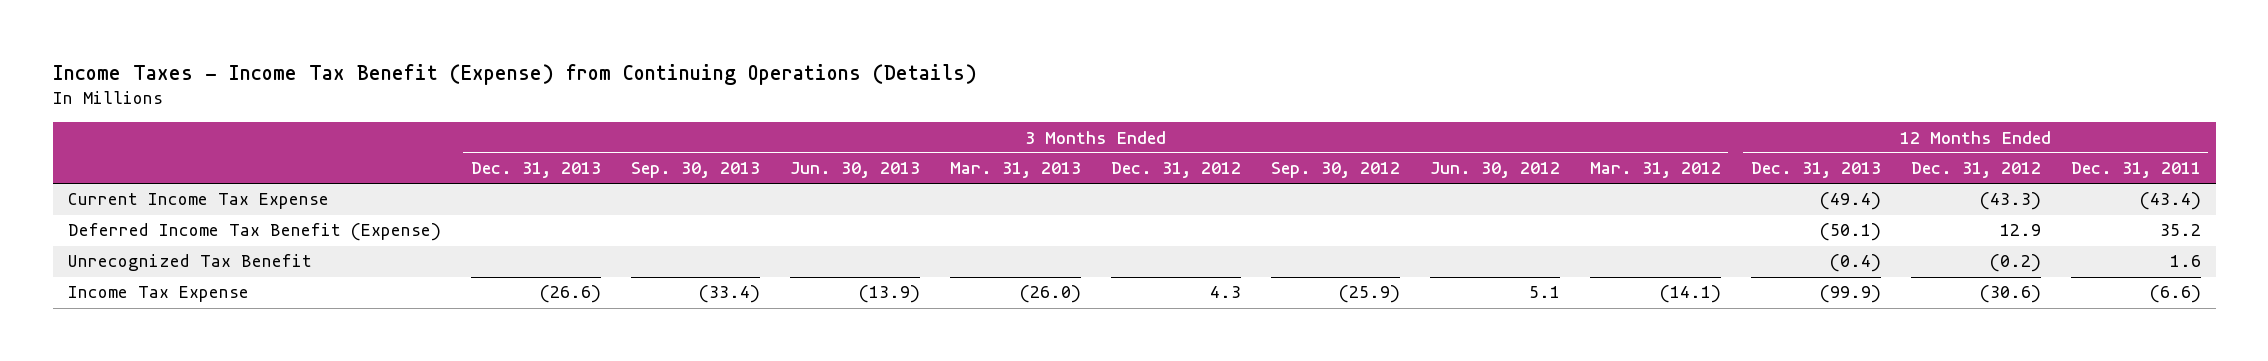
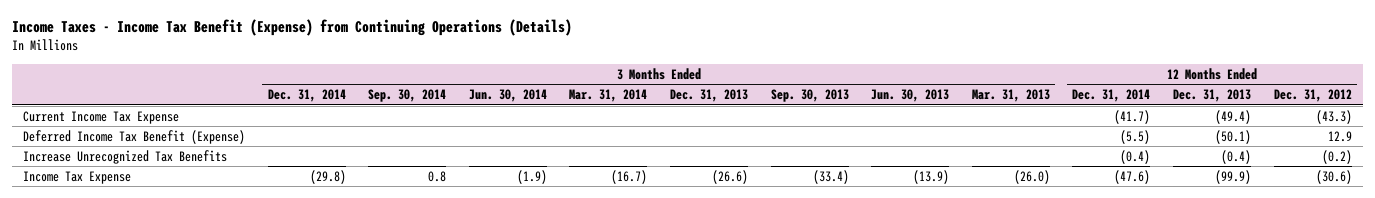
[1110,162,1241,179] Dec. 31, 2012 -> none
[1270,162,1400,179] Sep. 30, 2012 -> none
[1429,162,1560,179] Jun. 30, 2012 -> none
[1589,162,1721,179] Mar. 31, 2012 -> none
[2070,162,2201,179] Dec. 31, 2011 -> none
none -> [267,89,346,103] Dec. 31, 2014
none -> [368,89,447,103] Sep. 30, 2014
none -> [468,89,547,103] Jun. 30, 2014
none -> [569,89,648,103] Mar. 31, 2014
none -> [1072,89,1151,103] Dec. 31, 2014
[67,254,312,272] Unrecognized Tax Benefit -> [22,149,227,164] Increase Unrecognized Tax Benefits

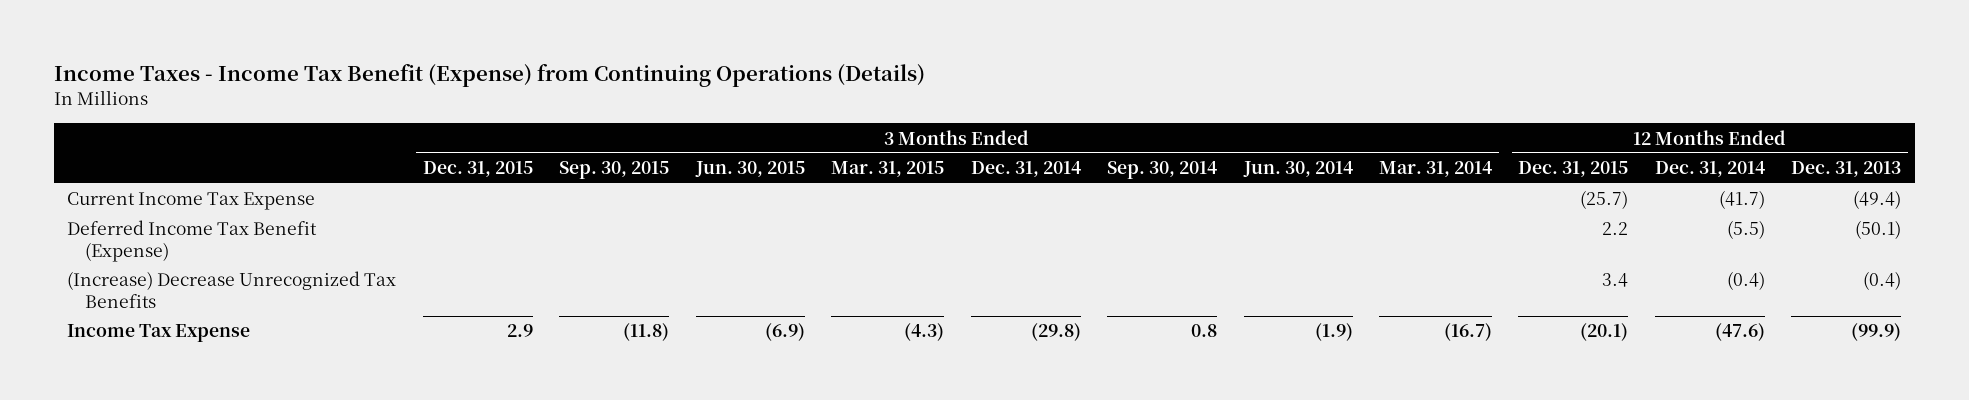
[669,89,748,103] Dec. 31, 2013 -> none
[770,89,849,103] Sep. 30, 2013 -> none
[871,89,950,103] Jun. 30, 2013 -> none
[971,89,1050,103] Mar. 31, 2013 -> none
[1273,89,1352,103] Dec. 31, 2012 -> none
none -> [422,161,533,178] Dec. 31, 2015
none -> [559,161,670,180] Sep. 30, 2015
none -> [694,161,805,178] Jun. 30, 2015
none -> [831,161,945,178] Mar. 31, 2015
none -> [1518,161,1629,178] Dec. 31, 2015
[22,149,227,164] Increase Unrecognized Tax Benefits -> [67,271,397,308] (Increase) Decrease Unrecognized Tax Benefits

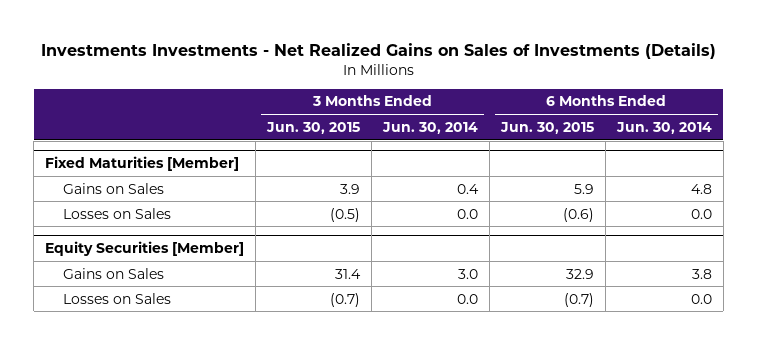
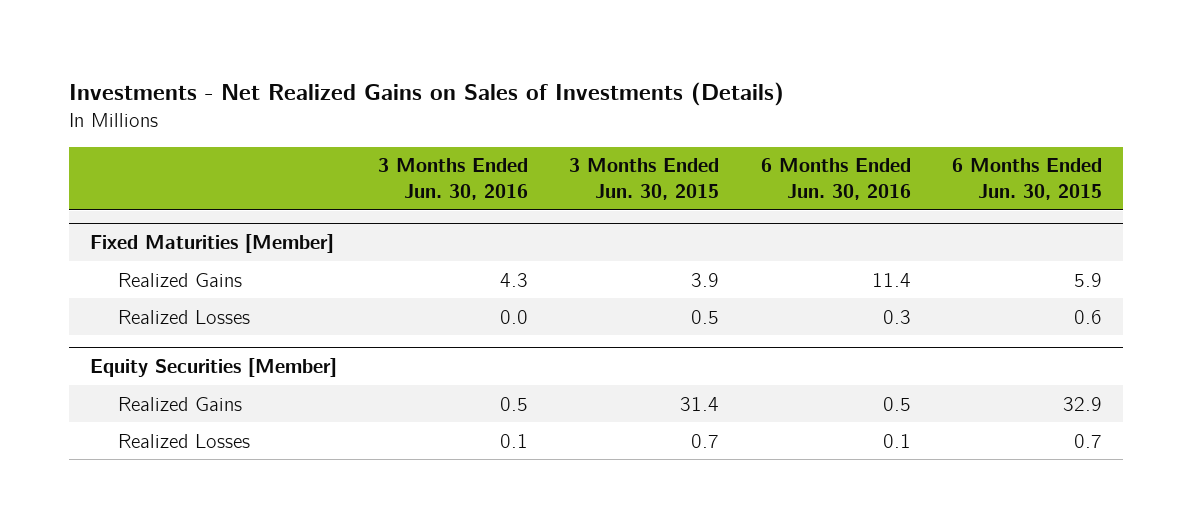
[40,42,716,59] Investments Investments - Net Realized Gains on Sales of Investments (Details) -> [69,82,785,107] Investments - Net Realized Gains on Sales of Investments (Details)
[382,121,479,134] Jun. 30, 2014 -> none
[615,121,712,134] Jun. 30, 2014 -> none
none -> [378,158,529,200] 3 Months Ended Jun. 30, 2016
none -> [760,158,911,200] 6 Months Ended Jun. 30, 2016
[62,182,164,194] Gains on Sales -> [117,272,242,287] Realized Gains
[62,207,171,219] Losses on Sales -> [117,309,250,324] Realized Losses
[330,207,361,222] (0.5) -> [691,309,720,324] 0.5
[562,207,594,222] (0.6) -> [1074,309,1103,324] 0.6
[62,267,164,279] Gains on Sales -> [117,396,242,411] Realized Gains
[62,292,171,304] Losses on Sales -> [117,433,250,448] Realized Losses
[330,292,361,307] (0.7) -> [691,433,720,448] 0.7
[563,292,594,307] (0.7) -> [1074,433,1103,448] 0.7

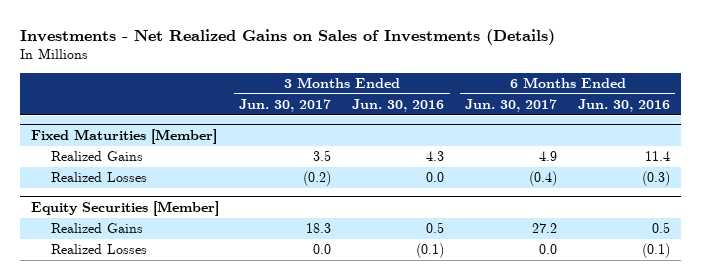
[569,158,720,200] 3 Months Ended Jun. 30, 2015 -> none
[952,158,1103,200] 6 Months Ended Jun. 30, 2015 -> none
none -> [239,98,332,112] Jun. 30, 2017
none -> [465,98,558,112] Jun. 30, 2017
[882,309,911,324] 0.3 -> [642,171,671,187] (0.3)
[500,433,529,448] 0.1 -> [416,243,445,259] (0.1)
[882,433,911,448] 0.1 -> [642,243,671,259] (0.1)

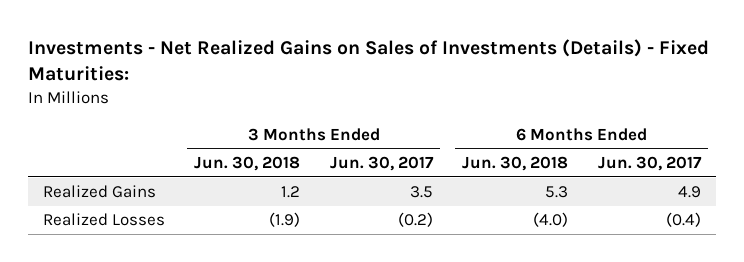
[20,29,556,46] Investments - Net Realized Gains on Sales of Investments (Details) -> [27,39,709,82] Investments - Net Realized Gains on Sales of Investments (Details) - Fixed Maturities:
[352,98,445,112] Jun. 30, 2016 -> none
[578,98,671,112] Jun. 30, 2016 -> none
none -> [194,155,301,171] Jun. 30, 2018
none -> [462,155,569,171] Jun. 30, 2018
[30,128,217,144] Fixed Maturities [Member] -> none
[30,200,219,216] Equity Securities [Member] -> none
[50,223,143,234] Realized Gains -> none
[50,244,147,255] Realized Losses -> none

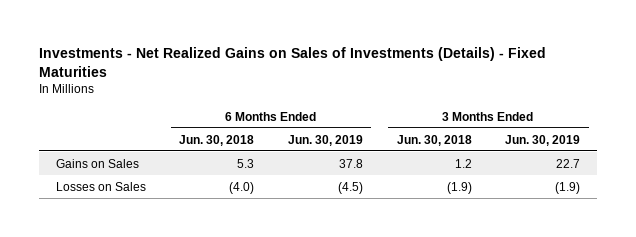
[27,39,709,82] Investments - Net Realized Gains on Sales of Investments (Details) - Fixed Maturities: -> [38,46,546,77] Investments - Net Realized Gains on Sales of Investments (Details) - Fixed Maturities
[329,155,434,171] Jun. 30, 2017 -> none
[598,155,703,171] Jun. 30, 2017 -> none
none -> [287,134,363,146] Jun. 30, 2019
none -> [505,134,581,146] Jun. 30, 2019
[42,185,156,199] Realized Gains -> [55,158,139,168] Gains on Sales
[42,213,165,227] Realized Losses -> [55,181,146,191] Losses on Sales

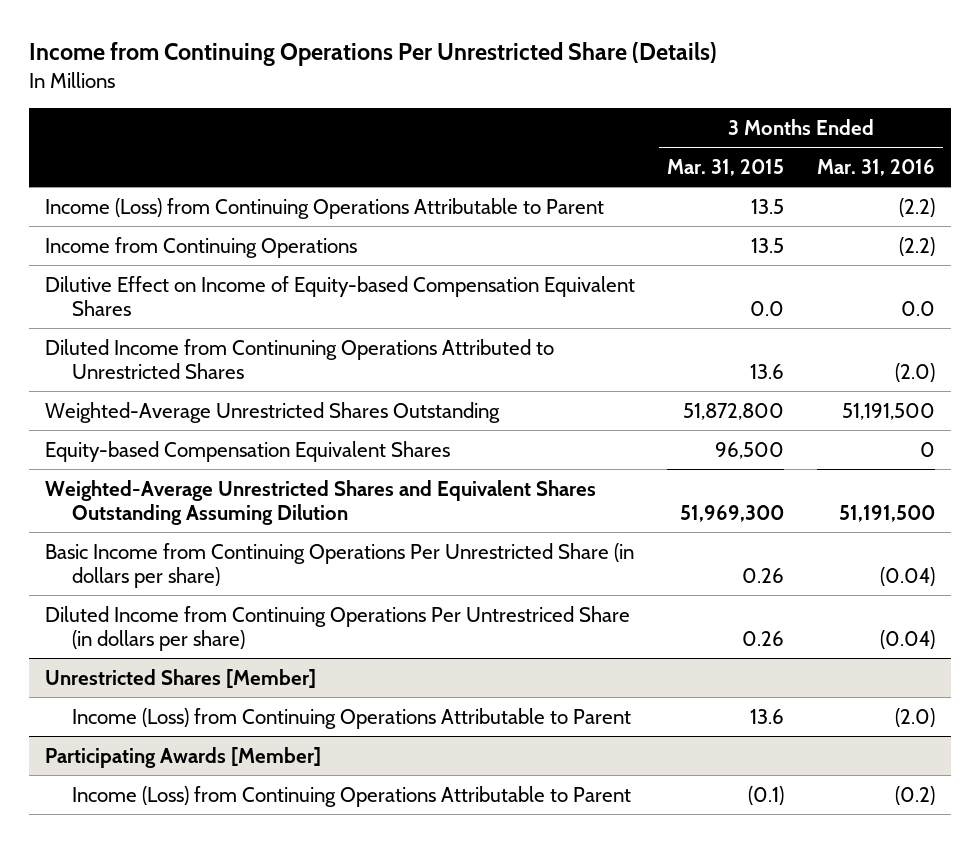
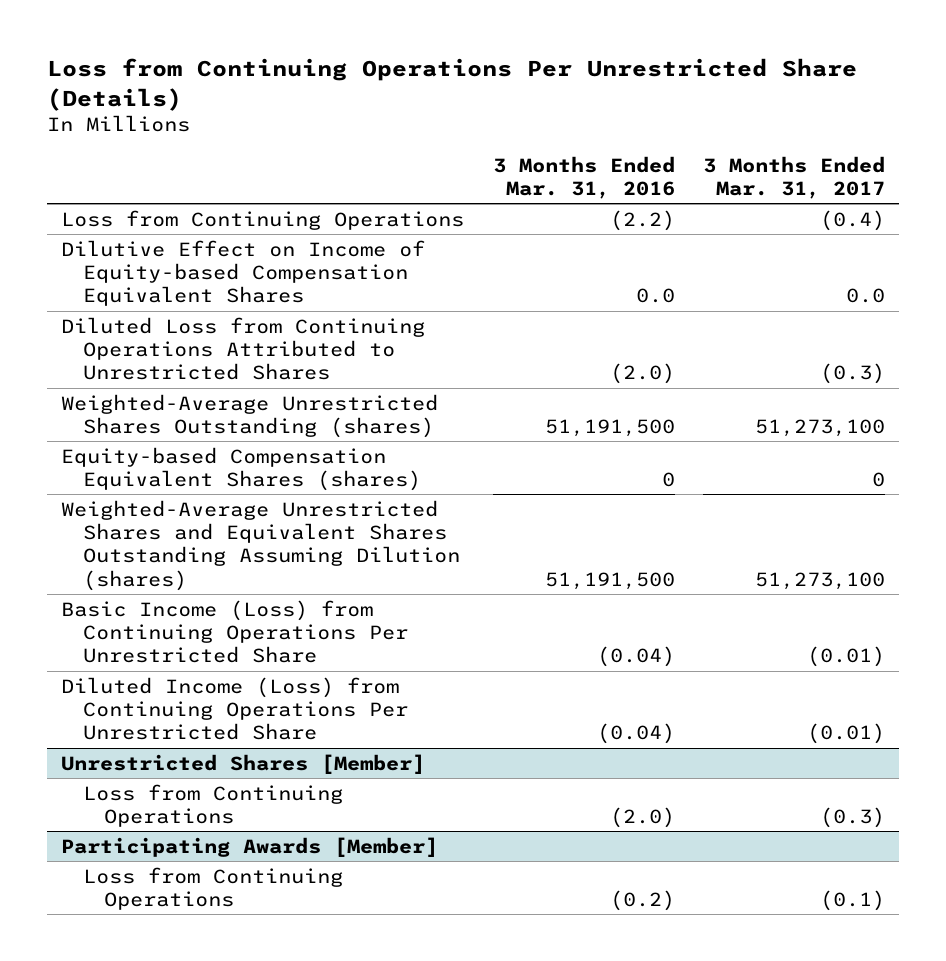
[28,42,717,67] Income from Continuing Operations Per Unrestricted Share (Details) -> [47,58,858,111] Loss from Continuing Operations Per Unrestricted Share (Details)
[667,158,785,176] Mar. 31, 2015 -> none
none -> [702,155,885,200] 3 Months Ended Mar. 31, 2017
[44,236,357,258] Income from Continuing Operations -> none
[44,197,604,219] Income (Loss) from Continuing Operations Attributable to Parent -> [61,209,465,230] Loss from Continuing Operations
[44,338,554,379] Diluted Income from Continuning Operations Attributed to Unrestricted Shares -> [61,316,426,381] Diluted Loss from Continuing Operations Attributed to Unrestricted Shares
[44,401,500,423] Weighted-Average Unrestricted Shares Outstanding -> [61,393,439,439] Weighted-Average Unrestricted Shares Outstanding (shares)
[44,440,450,462] Equity-based Compensation Equivalent Shares -> [61,446,421,492] Equity-based Compensation Equivalent Shares (shares)
[44,479,596,525] Weighted-Average Unrestricted Shares and Equivalent Shares Outstanding Assuming Dilution -> [61,499,460,591] Weighted-Average Unrestricted Shares and Equivalent Shares Outstanding Assuming Dilution (shares)
[44,542,634,588] Basic Income from Continuing Operations Per Unrestricted Share (in dollars per share) -> [61,599,408,664] Basic Income (Loss) from Continuing Operations Per Unrestricted Share
[44,605,630,651] Diluted Income from Continuing Operations Per Untrestriced Share (in dollars per share) -> [61,676,408,741] Diluted Income (Loss) from Continuing Operations Per Unrestricted Share
[72,707,632,729] Income (Loss) from Continuing Operations Attributable to Parent -> [82,783,343,828] Loss from Continuing Operations
[72,785,632,807] Income (Loss) from Continuing Operations Attributable to Parent -> [82,866,343,911] Loss from Continuing Operations

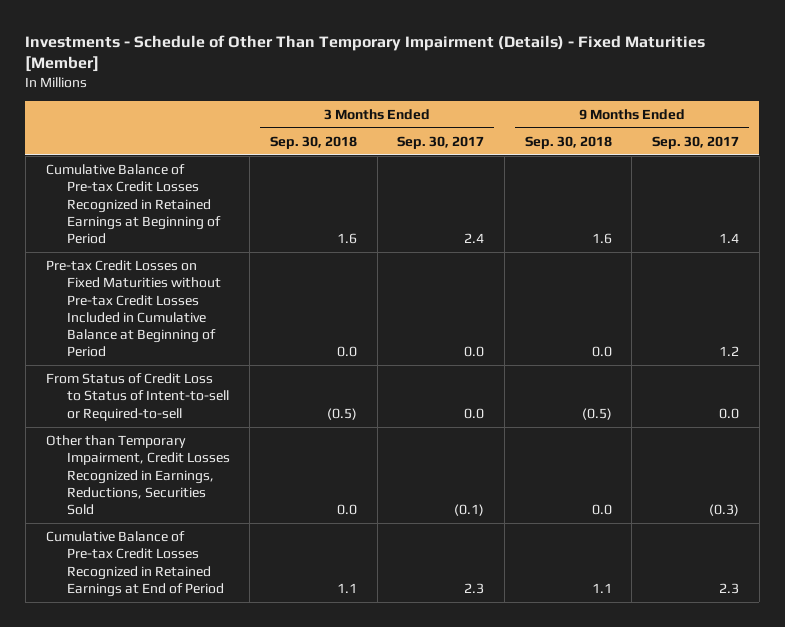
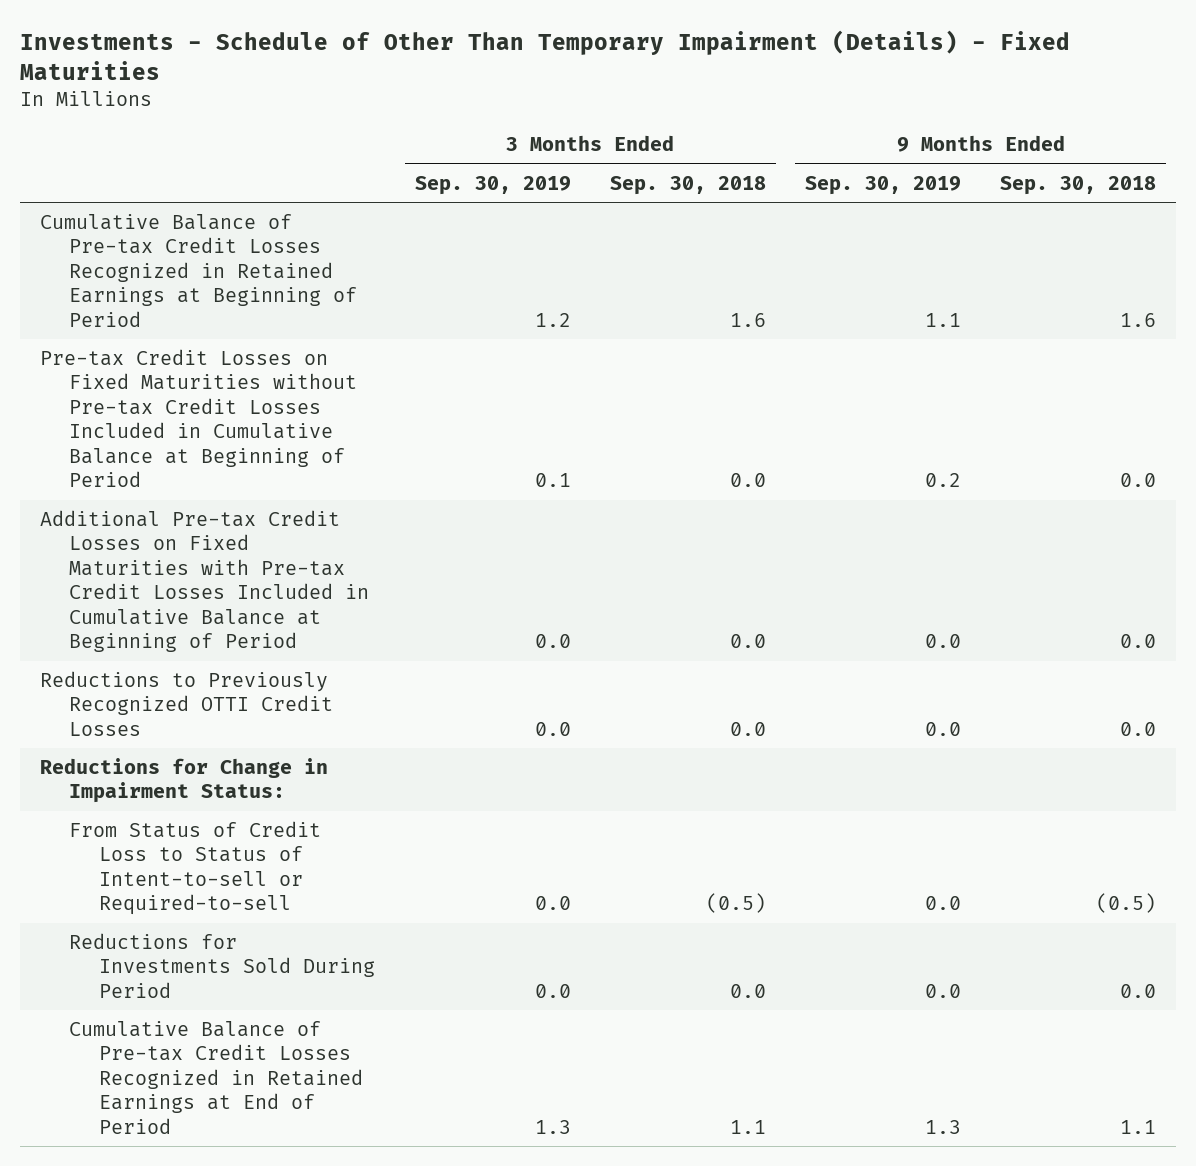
[25,34,706,73] Investments - Schedule of Other Than Temporary Impairment (Details) - Fixed Maturities [Member] -> [19,29,1070,80] Investments - Schedule of Other Than Temporary Impairment (Details) - Fixed Maturities
[397,135,485,149] Sep. 30, 2017 -> none
[652,135,740,149] Sep. 30, 2017 -> none
none -> [414,175,571,195] Sep. 30, 2019
none -> [805,175,962,195] Sep. 30, 2019
none -> [39,510,370,653] Additional Pre-tax Credit Losses on Fixed Maturities with Pre-tax Credit Losses Included in Cumulative Balance at Beginning of Period
none -> [39,671,334,736] Reductions to Previously Recognized OTTI Credit Losses
none -> [39,758,328,804] Reductions for Change in Impairment Status:
[45,434,230,516] Other than Temporary Impairment, Credit Losses Recognized in Earnings, Reductions, Securities Sold -> [69,933,376,998] Reductions for Investments Sold During Period

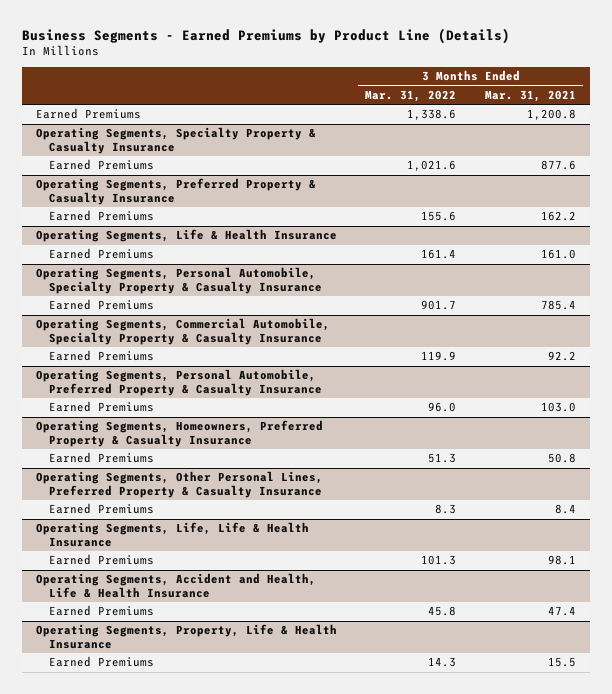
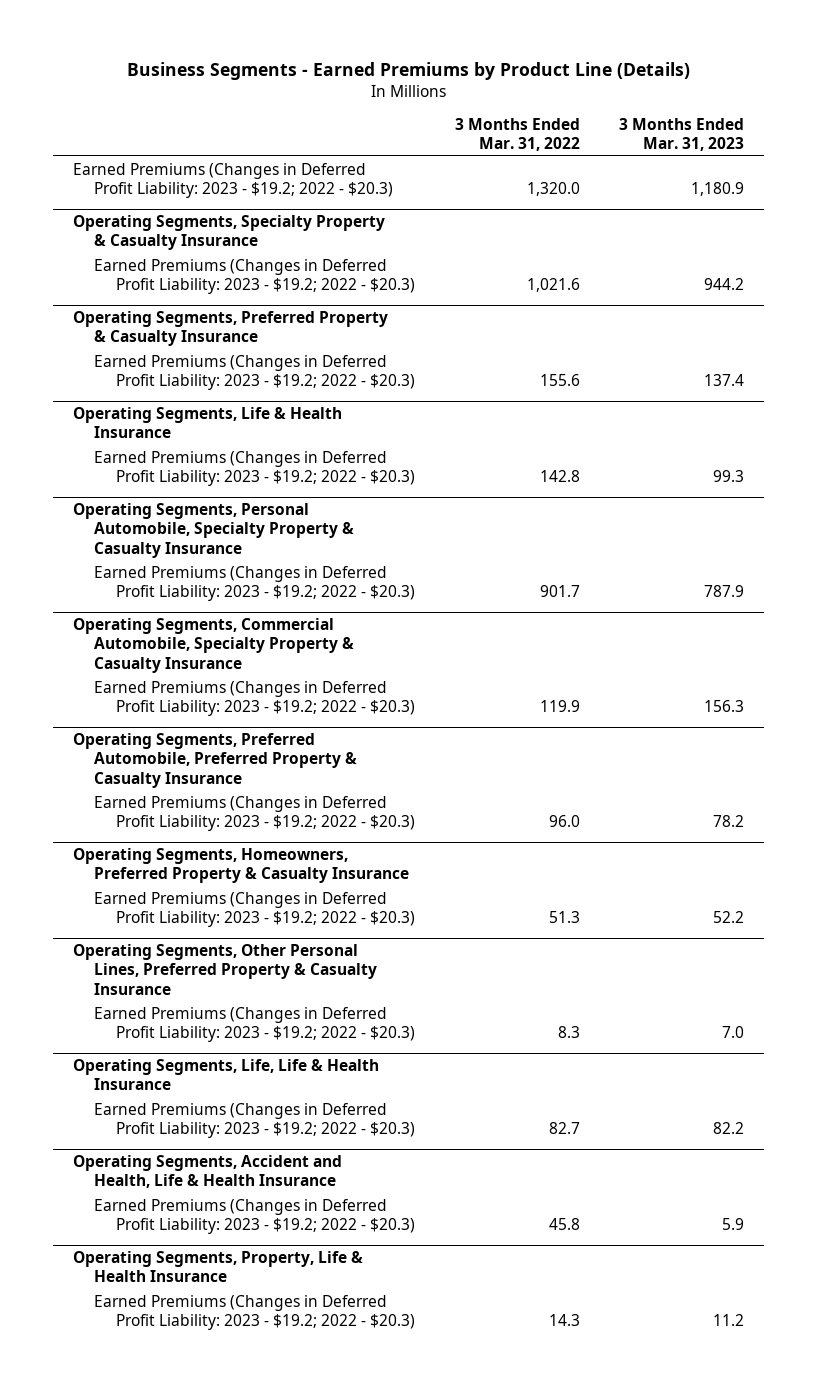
[485,89,577,102] Mar. 31, 2021 -> none
none -> [619,117,745,152] 3 Months Ended Mar. 31, 2023
[35,108,141,120] Earned Premiums -> none
none -> [72,162,394,198] Earned Premiums (Changes in Deferred Profit Liability: 2023 - $19.2; 2022 - $20.3)
[48,159,154,171] Earned Premiums -> [94,258,416,294] Earned Premiums (Changes in Deferred Profit Liability: 2023 - $19.2; 2022 - $20.3)
[48,210,154,222] Earned Premiums -> [94,354,416,390] Earned Premiums (Changes in Deferred Profit Liability: 2023 - $19.2; 2022 - $20.3)
[48,248,154,260] Earned Premiums -> none
none -> [94,450,416,486] Earned Premiums (Changes in Deferred Profit Liability: 2023 - $19.2; 2022 - $20.3)
[48,299,154,311] Earned Premiums -> [94,565,416,601] Earned Premiums (Changes in Deferred Profit Liability: 2023 - $19.2; 2022 - $20.3)
[48,350,154,362] Earned Premiums -> [94,680,416,716] Earned Premiums (Changes in Deferred Profit Liability: 2023 - $19.2; 2022 - $20.3)
[35,369,322,397] Operating Segments, Personal Automobile, Preferred Property & Casualty Insurance -> [72,733,358,788] Operating Segments, Preferred Automobile, Preferred Property & Casualty Insurance
[48,401,154,413] Earned Premiums -> [94,795,416,831] Earned Premiums (Changes in Deferred Profit Liability: 2023 - $19.2; 2022 - $20.3)
[48,452,154,464] Earned Premiums -> [94,891,416,927] Earned Premiums (Changes in Deferred Profit Liability: 2023 - $19.2; 2022 - $20.3)
[48,503,154,515] Earned Premiums -> [94,1006,416,1042] Earned Premiums (Changes in Deferred Profit Liability: 2023 - $19.2; 2022 - $20.3)
[48,554,154,566] Earned Premiums -> none
none -> [94,1102,416,1138] Earned Premiums (Changes in Deferred Profit Liability: 2023 - $19.2; 2022 - $20.3)
[48,605,154,617] Earned Premiums -> [94,1198,416,1234] Earned Premiums (Changes in Deferred Profit Liability: 2023 - $19.2; 2022 - $20.3)
[48,656,154,668] Earned Premiums -> [94,1294,416,1330] Earned Premiums (Changes in Deferred Profit Liability: 2023 - $19.2; 2022 - $20.3)

